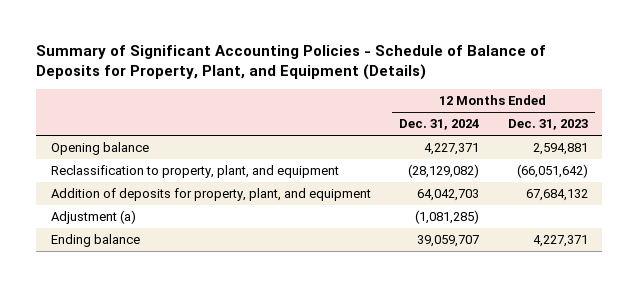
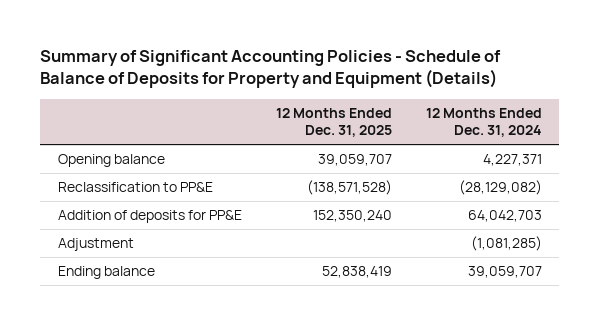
[36,45,547,81] Summary of Significant Accounting Policies - Schedule of Balance of Deposits for Property, Plant, and Equipment (Details) -> [40,50,502,89] Summary of Significant Accounting Policies - Schedule of Balance of Deposits for Property and Equipment (Details)
[507,119,588,131] Dec. 31, 2023 -> none
none -> [275,107,392,138] 12 Months Ended Dec. 31, 2025
[50,165,339,179] Reclassification to property, plant, and equipment -> [57,182,213,193] Reclassification to PP&E
[50,188,371,202] Addition of deposits for property, plant, and equipment -> [57,210,242,224] Addition of deposits for PP&E
[50,210,136,225] Adjustment (a) -> [57,238,134,252] Adjustment

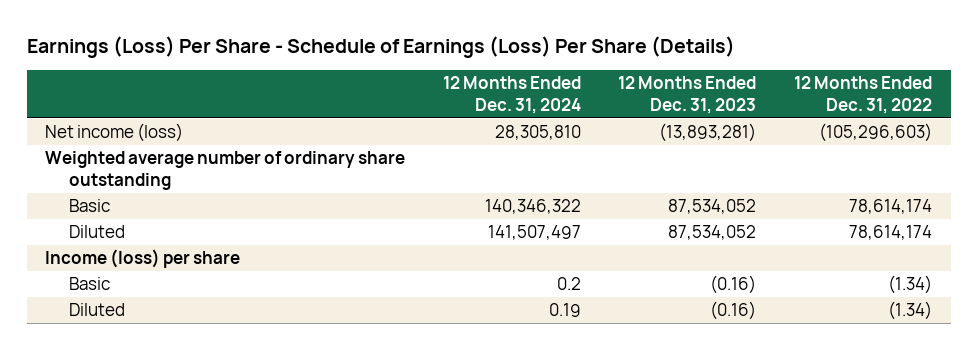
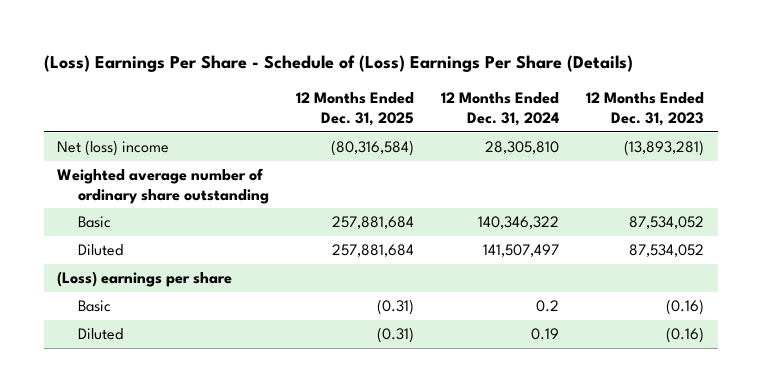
[26,35,735,58] Earnings (Loss) Per Share - Schedule of Earnings (Loss) Per Share (Details) -> [43,55,633,73] (Loss) Earnings Per Share - Schedule of (Loss) Earnings Per Share (Details)
[793,76,932,114] 12 Months Ended Dec. 31, 2022 -> none
none -> [296,92,415,126] 12 Months Ended Dec. 31, 2025
[45,123,184,143] Net income (loss) -> [57,140,170,157] Net (loss) income
[45,249,241,269] Income (loss) per share -> [57,271,233,288] (Loss) earnings per share

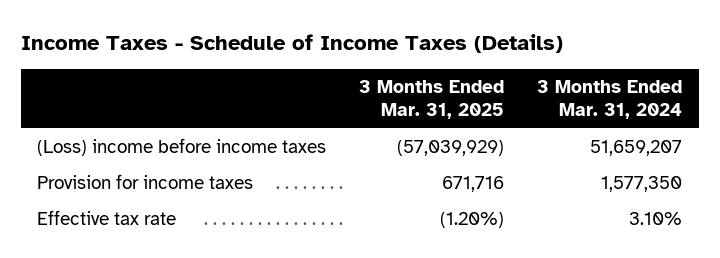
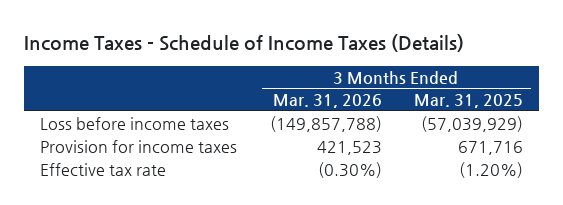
[537,80,683,119] 3 Months Ended Mar. 31, 2024 -> none
none -> [272,94,382,109] Mar. 31, 2026
[37,138,327,157] (Loss) income before income taxes -> [40,116,230,130] Loss before income taxes

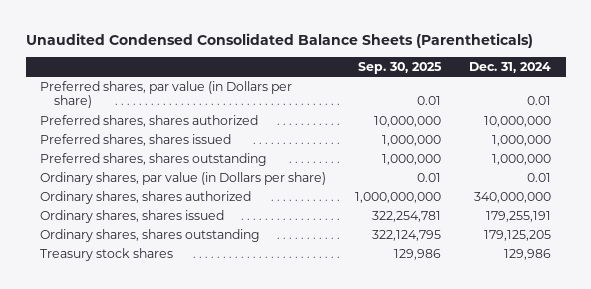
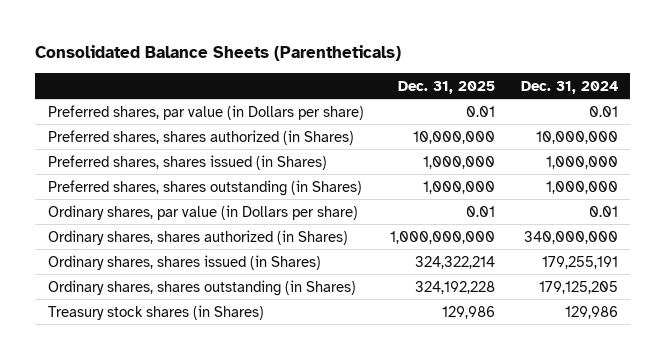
[25,32,533,48] Unaudited Condensed Consolidated Balance Sheets (Parentheticals) -> [35,45,402,62] Consolidated Balance Sheets (Parentheticals)
[357,61,442,74] Sep. 30, 2025 -> none
none -> [397,80,495,94] Dec. 31, 2025
[39,115,258,128] Preferred shares, shares authorized -> [48,129,355,145] Preferred shares, shares authorized (in Shares)
[39,134,231,147] Preferred shares, shares issued -> [48,154,328,170] Preferred shares, shares issued (in Shares)
[39,153,267,167] Preferred shares, shares outstanding -> [48,179,363,196] Preferred shares, shares outstanding (in Shares)
[39,191,251,205] Ordinary shares, shares authorized -> [48,229,349,245] Ordinary shares, shares authorized (in Shares)
[39,210,224,224] Ordinary shares, shares issued -> [48,254,322,270] Ordinary shares, shares issued (in Shares)
[39,229,260,243] Ordinary shares, shares outstanding -> [48,279,357,296] Ordinary shares, shares outstanding (in Shares)
[39,248,173,262] Treasury stock shares -> [48,304,265,320] Treasury stock shares (in Shares)

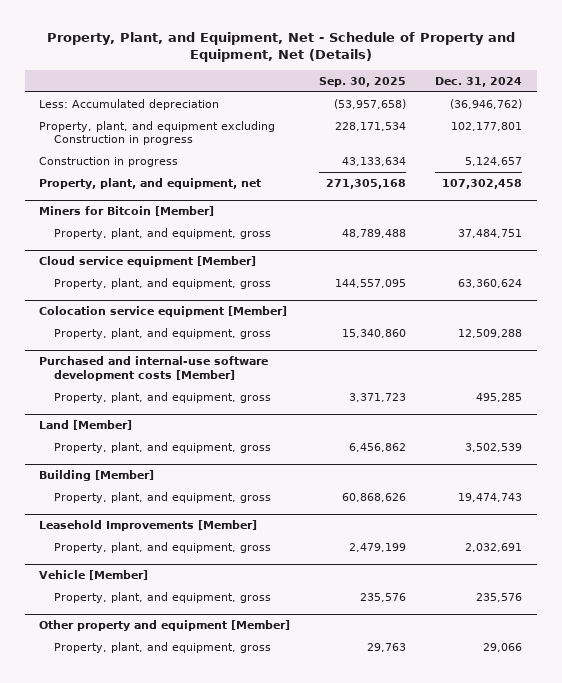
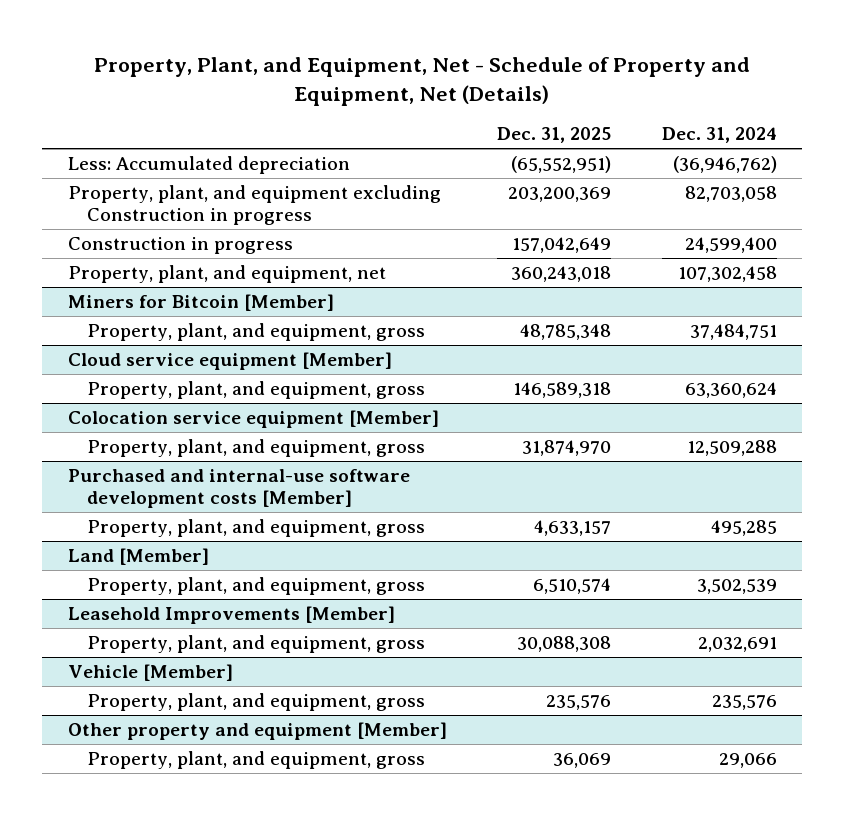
[319,76,407,87] Sep. 30, 2025 -> none
none -> [497,127,612,144] Dec. 31, 2025
[451,121,523,131] 102,177,801 -> [684,185,777,202] 82,703,058
[465,156,523,166] 5,124,657 -> [684,236,777,253] 24,599,400
[39,470,155,482] Building [Member] -> none
[53,491,271,503] Property, plant, and equipment, gross -> none

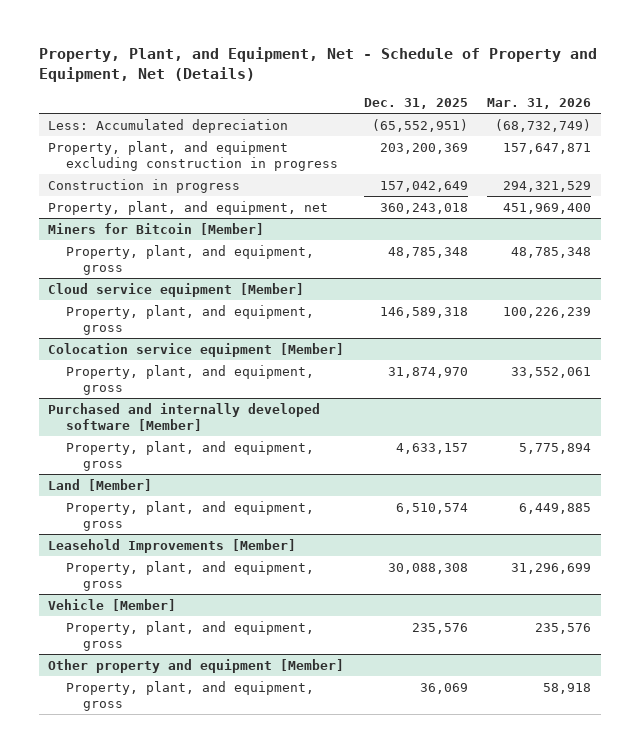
[661,127,777,144] Dec. 31, 2024 -> none
none -> [487,98,592,110] Mar. 31, 2026
[67,184,441,226] Property, plant, and equipment excluding Construction in progress -> [48,140,338,171] Property, plant, and equipment excluding construction in progress
[67,468,410,509] Purchased and internal-use software development costs [Member] -> [48,402,321,431] Purchased and internally developed software [Member]

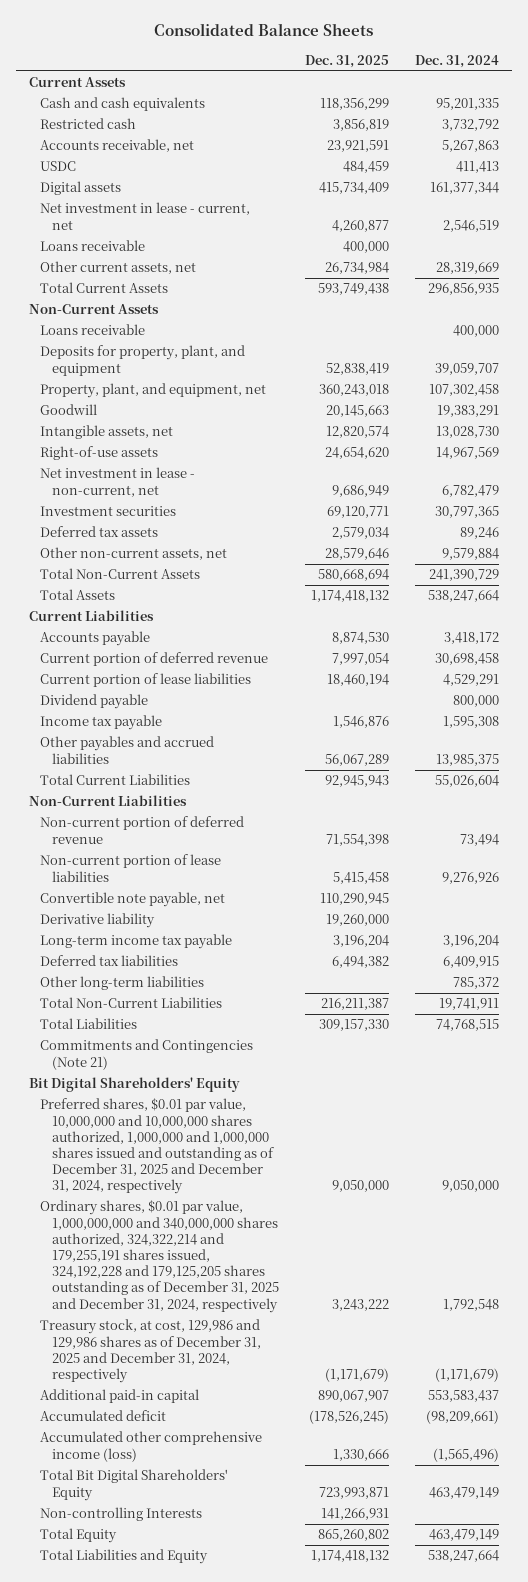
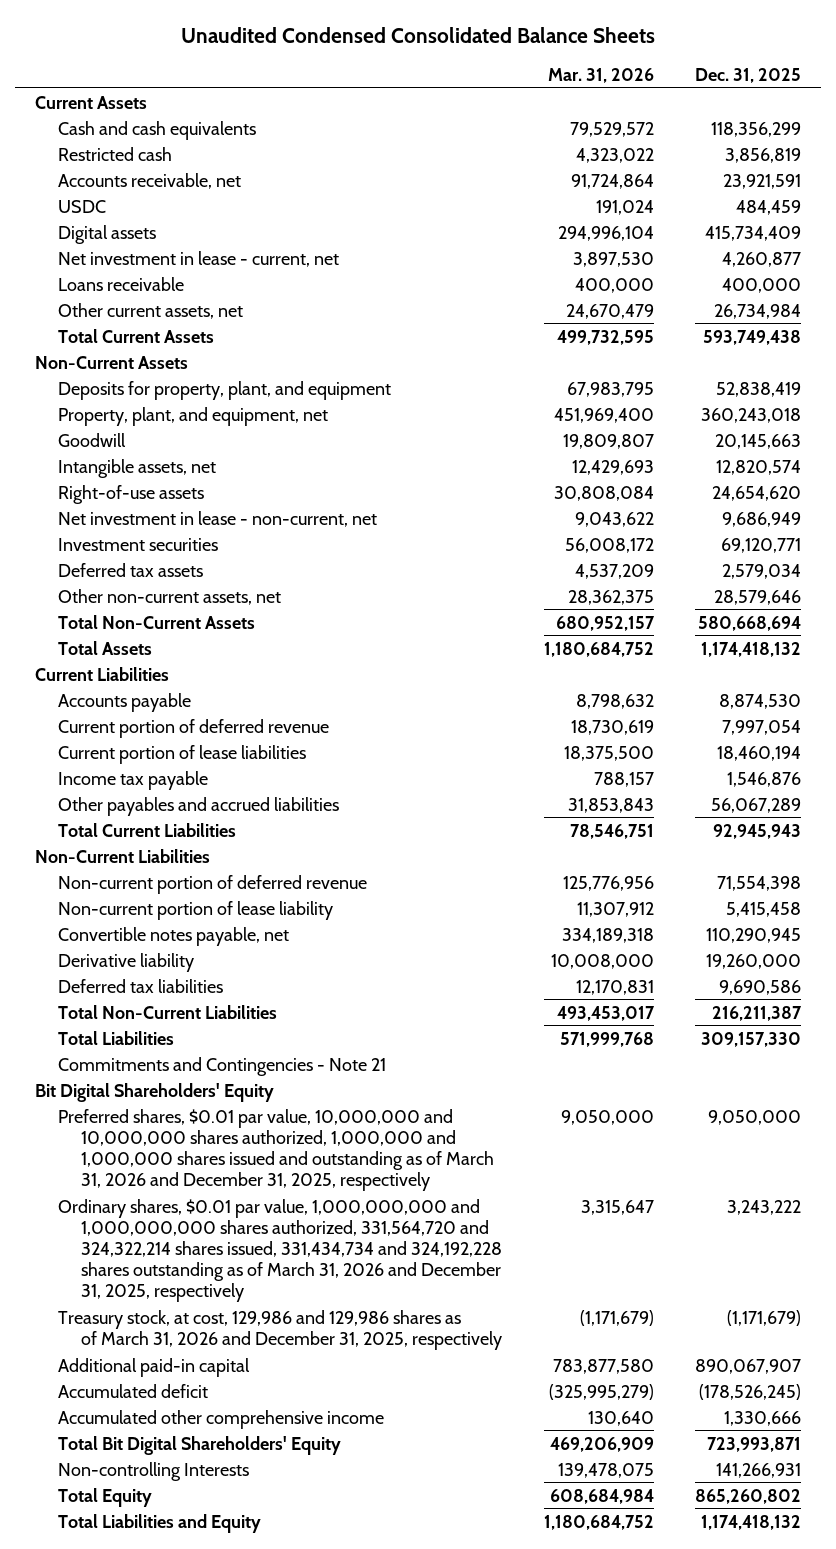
[154,23,374,37] Consolidated Balance Sheets -> [181,27,656,44] Unaudited Condensed Consolidated Balance Sheets
[415,54,500,68] Dec. 31, 2024 -> none
none -> [547,67,654,83] Mar. 31, 2026
[40,324,146,336] Loans receivable -> none
[40,694,149,710] Dividend payable -> none
[40,854,222,882] Non-current portion of lease liabilities -> [58,900,334,920] Non-current portion of lease liability
[40,892,226,908] Convertible note payable, net -> [58,926,290,946] Convertible notes payable, net
[40,934,233,950] Long-term income tax payable -> none
[40,976,205,991] Other long-term liabilities -> none
[331,956,389,969] 6,494,382 -> [718,979,801,995] 9,690,586
[40,1039,254,1070] Commitments and Contingencies (Note 21) -> [58,1056,387,1076] Commitments and Contingencies - Note 21
[40,1098,274,1195] Preferred shares, $0.01 par value, 10,000,000 and 10,000,000 shares authorized, 1,000,000 and 1,000,000 shares issued and outstanding as of December 31, 2025 and December 31, 2024, respectively -> [58,1108,495,1192] Preferred shares, $0.01 par value, 10,000,000 and 10,000,000 shares authorized, 1,000,000 and 1,000,000 shares issued and outstanding as of March 31, 2026 and December 31, 2025, respectively
[40,1200,279,1313] Ordinary shares, $0.01 par value, 1,000,000,000 and 340,000,000 shares authorized, 324,322,214 and 179,255,191 shares issued, 324,192,228 and 179,125,205 shares outstanding as of December 31, 2025 and December 31, 2024, respectively -> [58,1198,503,1303] Ordinary shares, $0.01 par value, 1,000,000,000 and 1,000,000,000 shares authorized, 331,564,720 and 324,322,214 shares issued, 331,434,734 and 324,192,228 shares outstanding as of March 31, 2026 and December 31, 2025, respectively
[40,1319,261,1383] Treasury stock, at cost, 129,986 and 129,986 shares as of December 31, 2025 and December 31, 2024, respectively -> [58,1309,503,1350] Treasury stock, at cost, 129,986 and 129,986 shares as of March 31, 2026 and December 31, 2025, respectively
[40,1431,263,1462] Accumulated other comprehensive income (loss) -> [58,1409,385,1429] Accumulated other comprehensive income

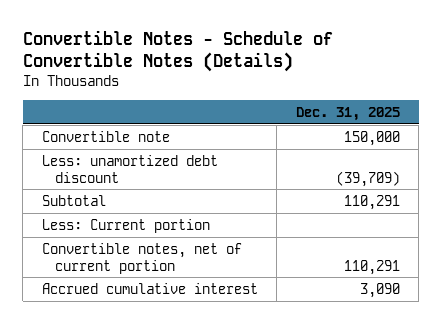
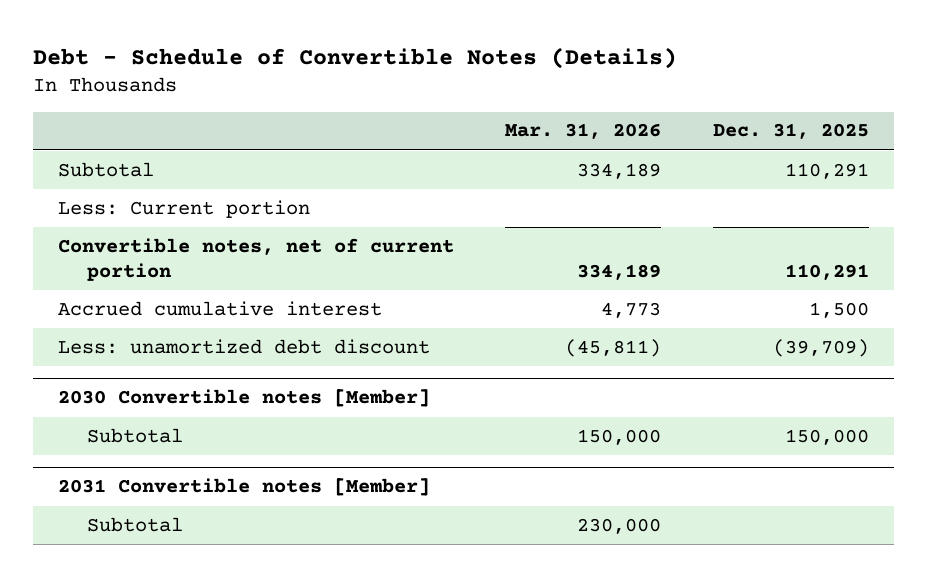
[22,29,333,72] Convertible Notes - Schedule of Convertible Notes (Details) -> [32,47,677,70] Debt - Schedule of Convertible Notes (Details)
none -> [505,123,662,140] Mar. 31, 2026
[41,130,170,142] Convertible note -> none
[359,282,400,298] 3,090 -> [808,301,869,318] 1,500
[41,154,218,183] Less: unamortized debt discount -> [58,338,431,354] Less: unamortized debt discount
none -> [58,389,431,408] 2030 Convertible notes [Member]
none -> [86,427,183,443] Subtotal
none -> [58,478,431,497] 2031 Convertible notes [Member]
none -> [86,516,183,532] Subtotal

